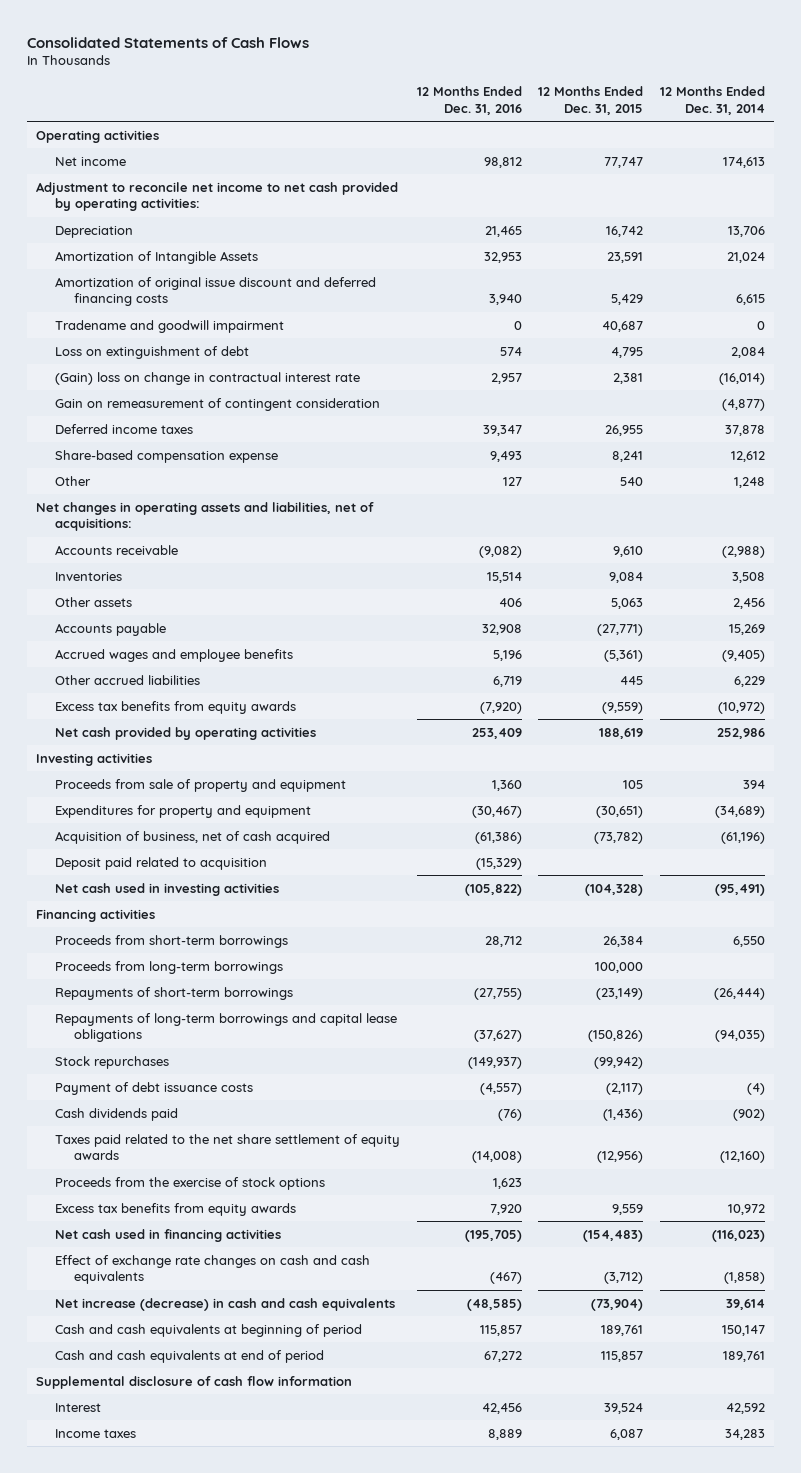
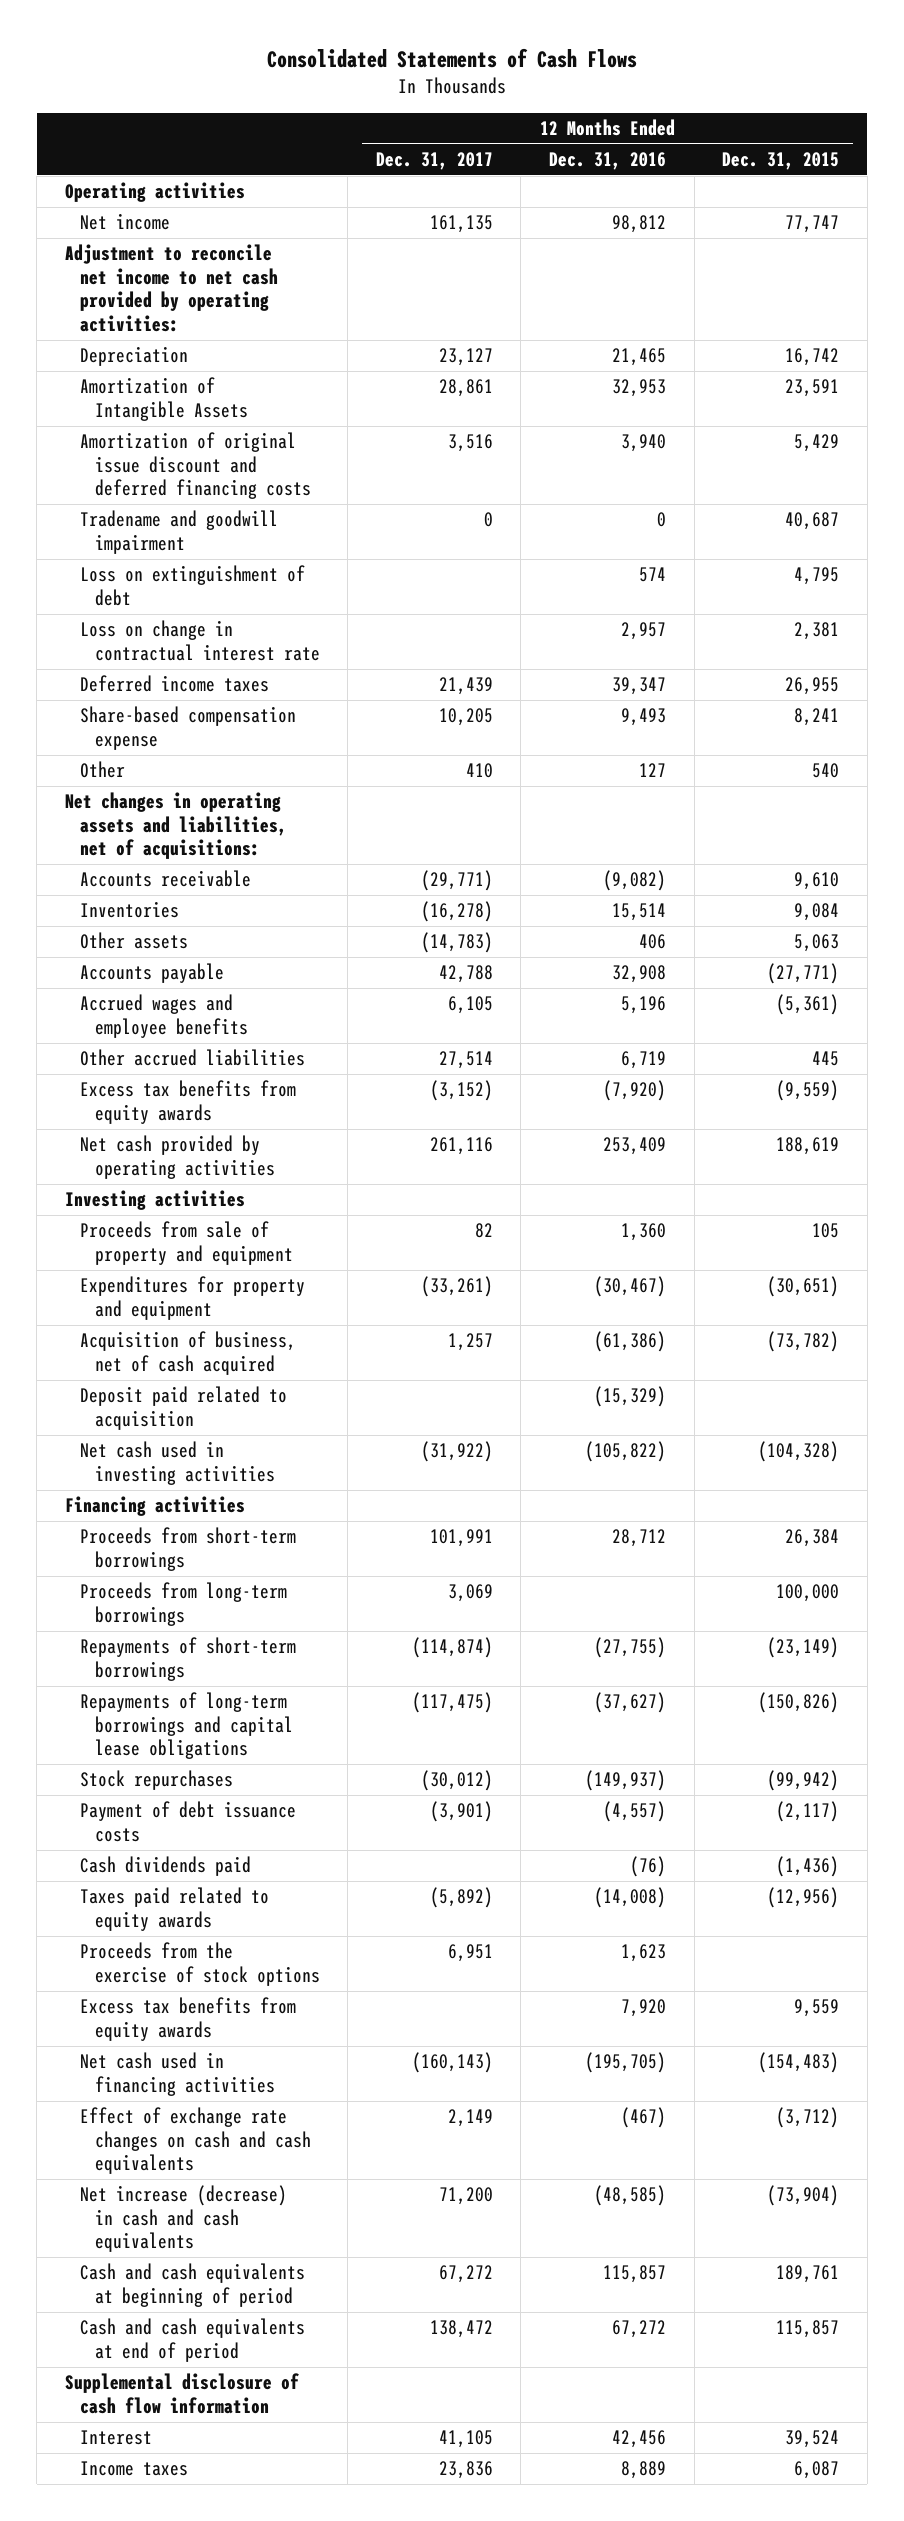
[660,85,766,115] 12 Months Ended Dec. 31, 2014 -> none
none -> [375,152,493,171] Dec. 31, 2017
[54,397,380,411] Gain on remeasurement of contingent consideration -> none
[54,371,360,385] (Gain) loss on change in contractual interest rate -> [79,620,320,661] Loss on change in contractual interest rate
[54,1133,400,1161] Taxes paid related to the net share settlement of equity awards -> [79,1887,269,1931] Taxes paid related to equity awards

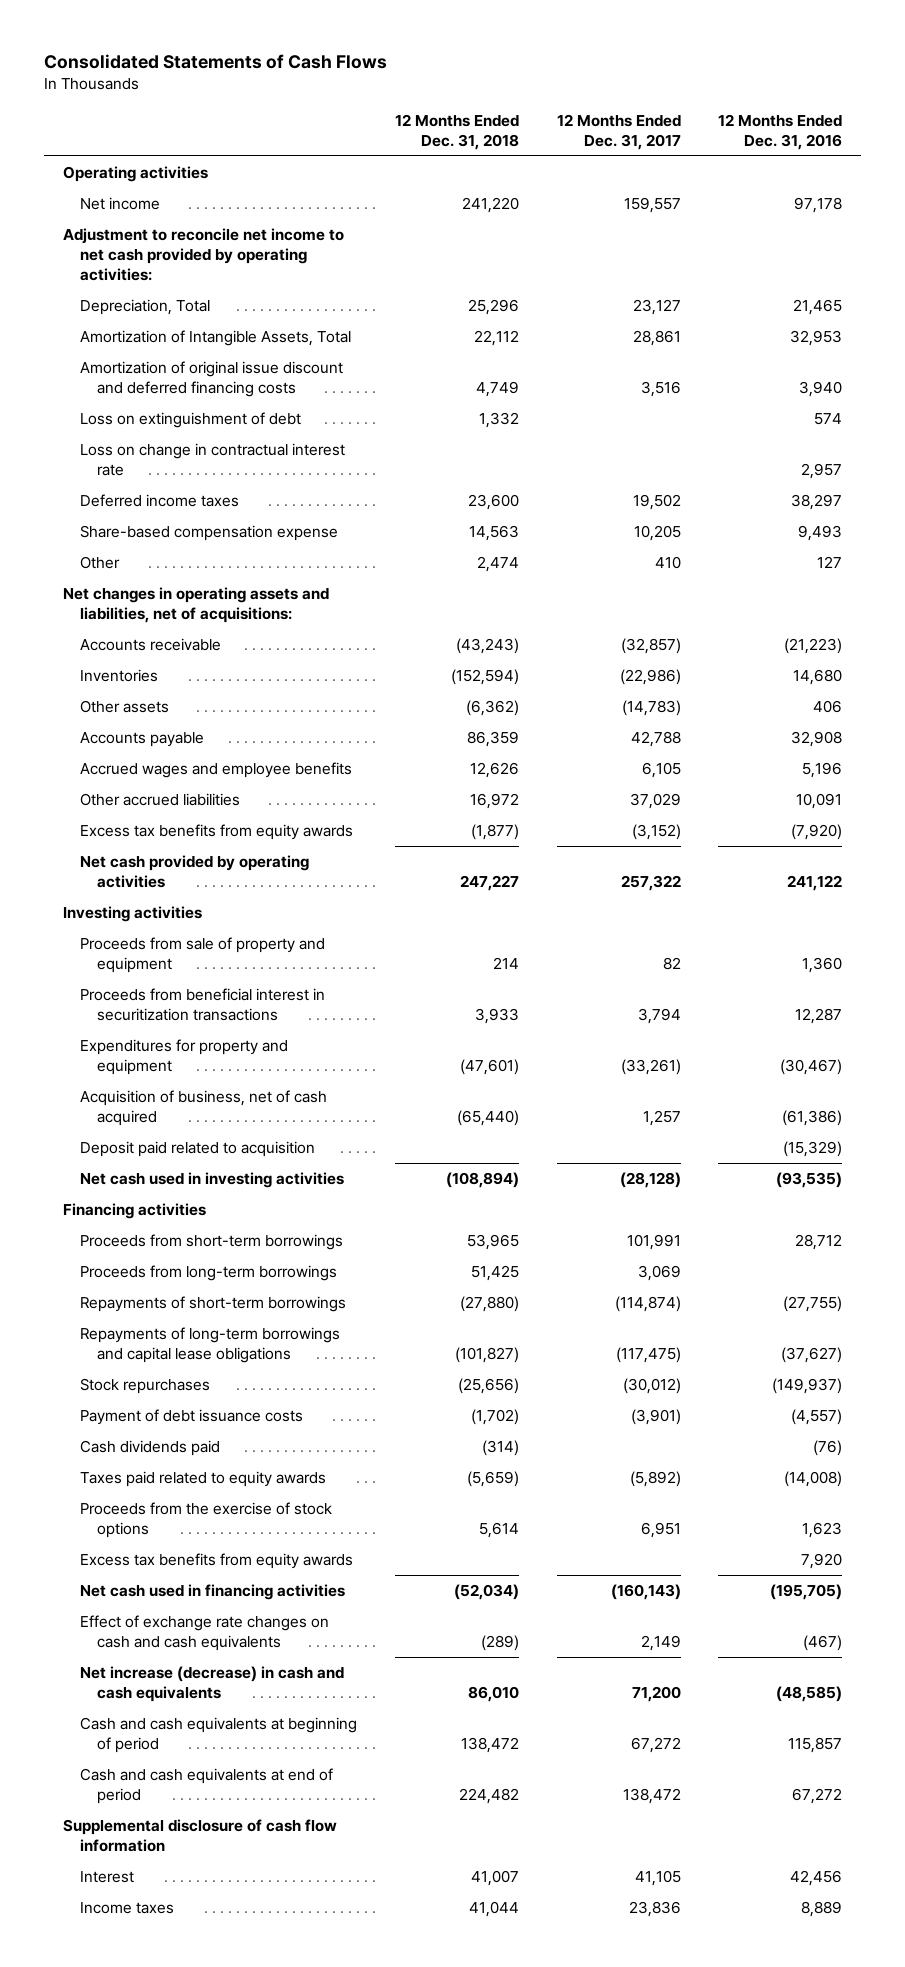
[722,152,840,171] Dec. 31, 2015 -> none
none -> [394,113,519,150] 12 Months Ended Dec. 31, 2018
[429,215,493,234] 161,135 -> [623,196,681,213] 159,557
[612,215,667,234] 98,812 -> [794,196,843,213] 97,178
[79,346,188,367] Depreciation -> [80,298,211,315] Depreciation, Total
[79,377,248,421] Amortization of Intangible Assets -> [80,329,352,346] Amortization of Intangible Assets, Total
[79,510,278,554] Tradename and goodwill impairment -> none
[438,677,493,696] 21,439 -> [632,493,681,510] 19,502
[612,677,667,696] 39,347 -> [791,493,843,510] 38,297
[420,870,493,892] (29,771) -> [620,637,681,654] (32,857)
[603,870,667,892] (9,082) -> [784,637,843,654] (21,223)
[420,901,493,923] (16,278) -> [619,668,681,685] (22,986)
[612,903,667,922] 15,514 -> [793,668,843,685] 14,680
[438,1051,493,1070] 27,514 -> [629,792,681,809] 37,029
[621,1051,667,1070] 6,719 -> [796,792,843,809] 10,091
[429,1137,493,1156] 261,116 -> [620,875,681,892] 257,322
[603,1137,667,1156] 253,409 -> [787,875,843,892] 241,122
none -> [80,987,326,1022] Proceeds from beneficial interest in securitization transactions
[420,1441,493,1463] (31,922) -> [619,1171,681,1188] (28,128)
[585,1441,667,1463] (105,822) -> [776,1171,843,1188] (93,535)

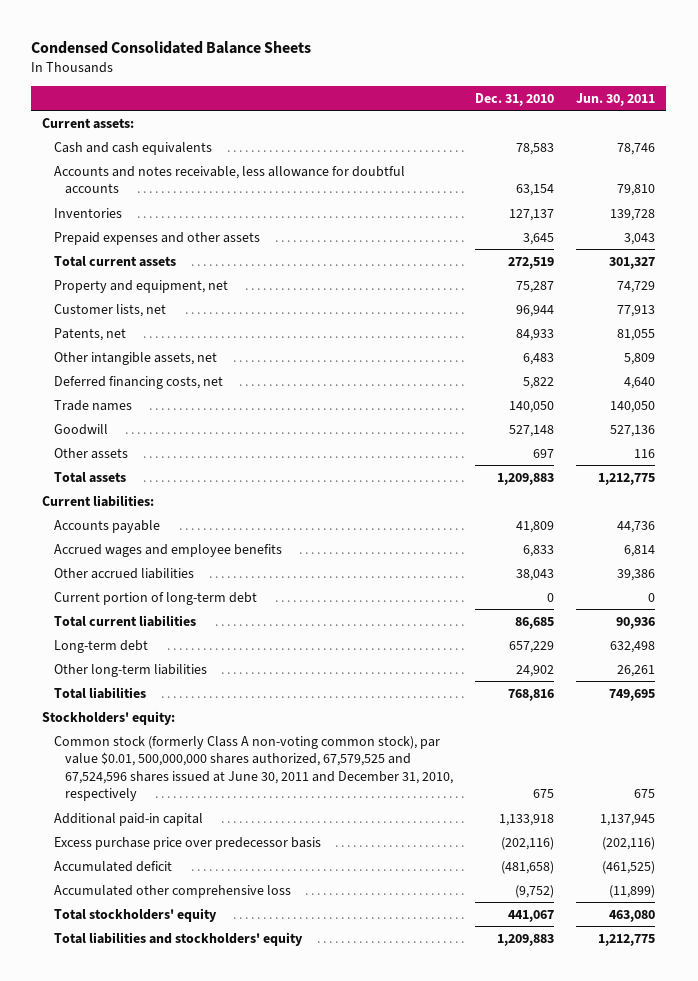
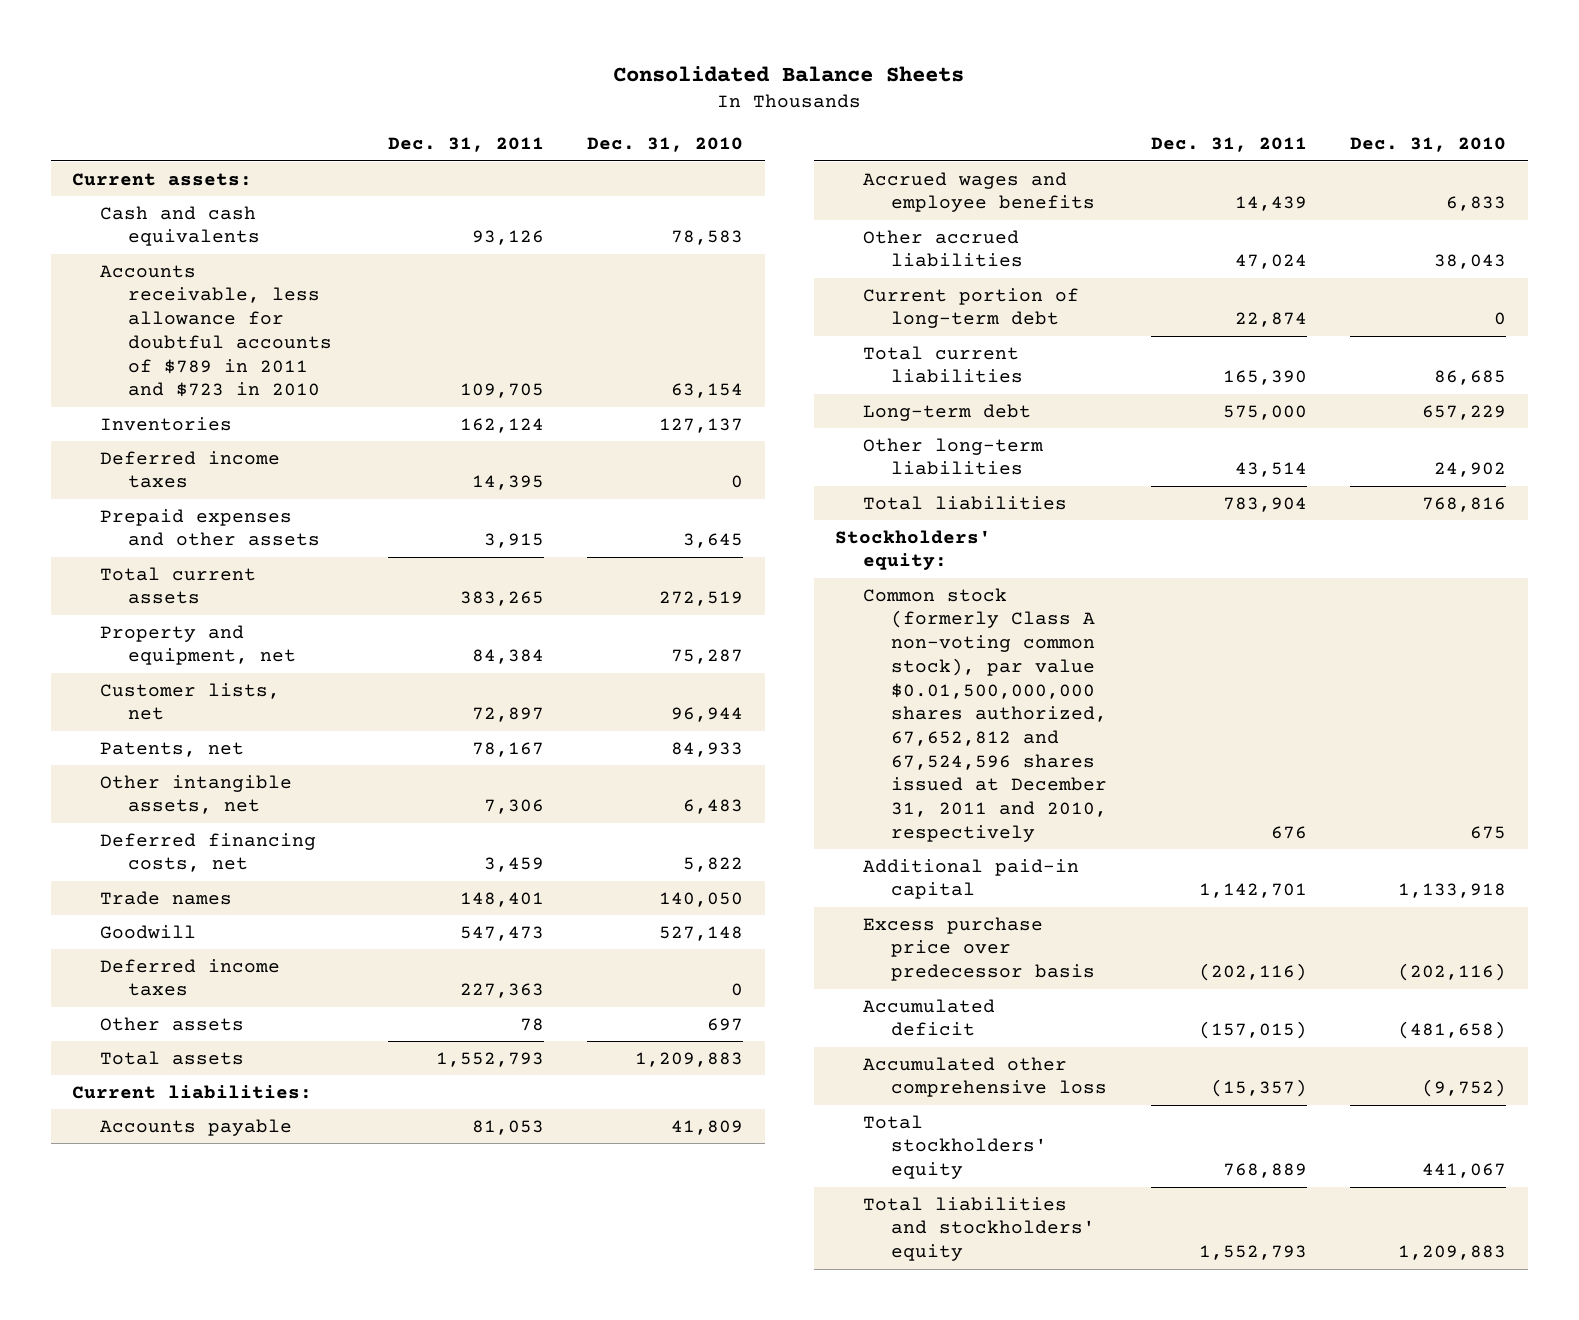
[31,41,312,55] Condensed Consolidated Balance Sheets -> [613,65,965,82] Consolidated Balance Sheets
[576,92,656,106] Jun. 30, 2011 -> none
none -> [387,137,544,153] Dec. 31, 2011
[53,165,405,195] Accounts and notes receivable, less allowance for doubtful accounts -> [100,264,332,398] Accounts receivable, less allowance for doubtful accounts of $789 in 2011 and $723 in 2010
none -> [100,450,281,489] Deferred income taxes
none -> [100,958,281,997] Deferred income taxes
[53,735,454,802] Common stock (formerly Class A non-voting common stock), par value $0.01, 500,000,000 shares authorized, 67,579,525 and 67,524,596 shares issued at June 30, 2011 and December 31, 2010, respectively -> [863,587,1107,842] Common stock (formerly Class A non-voting common stock), par value $0.01,500,000,000 shares authorized, 67,652,812 and 67,524,596 shares issued at December 31, 2011 and 2010, respectively

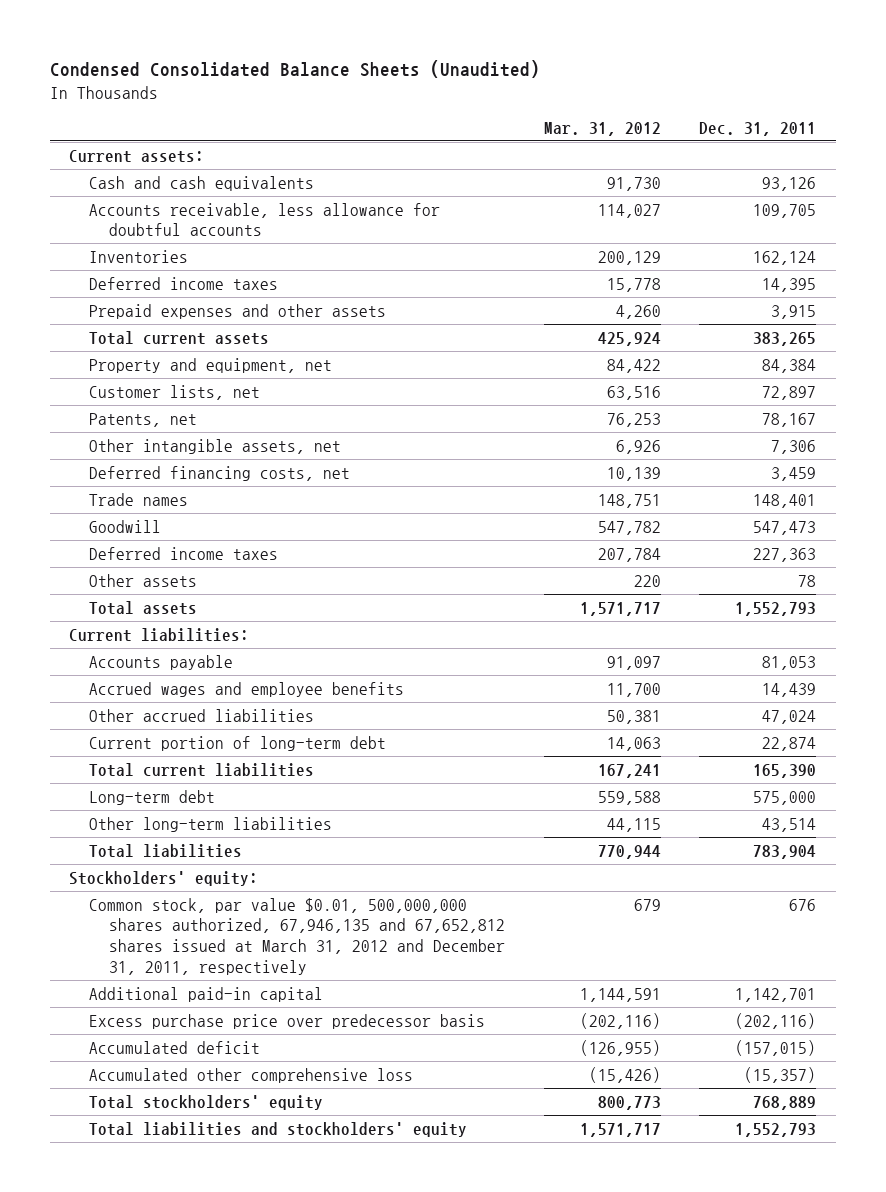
[613,65,965,82] Consolidated Balance Sheets -> [49,60,540,79] Condensed Consolidated Balance Sheets (Unaudited)
[587,137,744,153] Dec. 31, 2010 -> none
none -> [543,121,661,136] Mar. 31, 2012
[100,264,332,398] Accounts receivable, less allowance for doubtful accounts of $789 in 2011 and $723 in 2010 -> [88,202,440,237] Accounts receivable, less allowance for doubtful accounts
[863,587,1107,842] Common stock (formerly Class A non-voting common stock), par value $0.01,500,000,000 shares authorized, 67,652,812 and 67,524,596 shares issued at December 31, 2011 and 2010, respectively -> [88,897,505,975] Common stock, par value $0.01, 500,000,000 shares authorized, 67,946,135 and 67,652,812 shares issued at March 31, 2012 and December 31, 2011, respectively

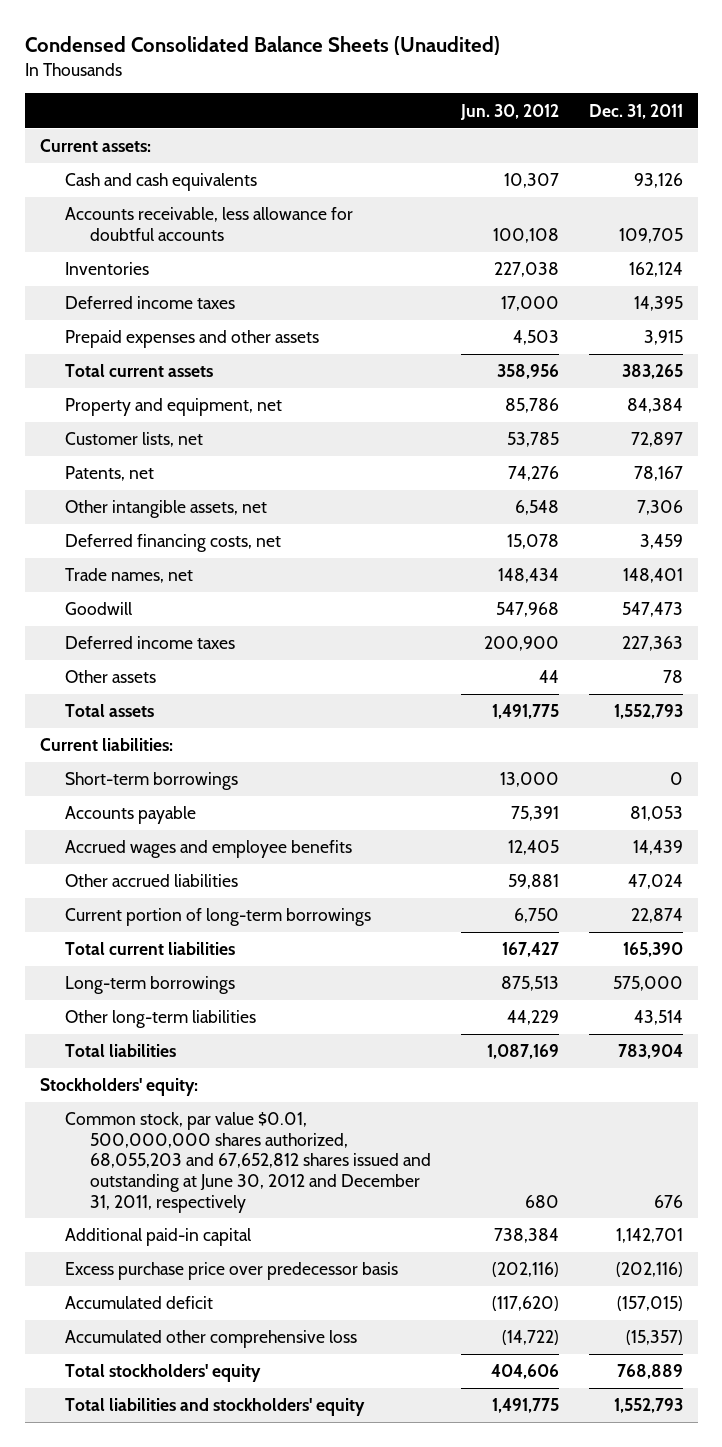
[543,121,661,136] Mar. 31, 2012 -> none
none -> [460,103,560,120] Jun. 30, 2012
[88,492,188,506] Trade names -> [64,568,193,584] Trade names, net
none -> [64,772,238,791] Short-term borrowings
[88,735,386,751] Current portion of long-term debt -> [64,908,371,927] Current portion of long-term borrowings
[88,789,215,805] Long-term debt -> [64,976,235,995] Long-term borrowings
[88,897,505,975] Common stock, par value $0.01, 500,000,000 shares authorized, 67,946,135 and 67,652,812 shares issued at March 31, 2012 and December 31, 2011, respectively -> [64,1112,432,1213] Common stock, par value $0.01, 500,000,000 shares authorized, 68,055,203 and 67,652,812 shares issued and outstanding at June 30, 2012 and December 31, 2011, respectively

